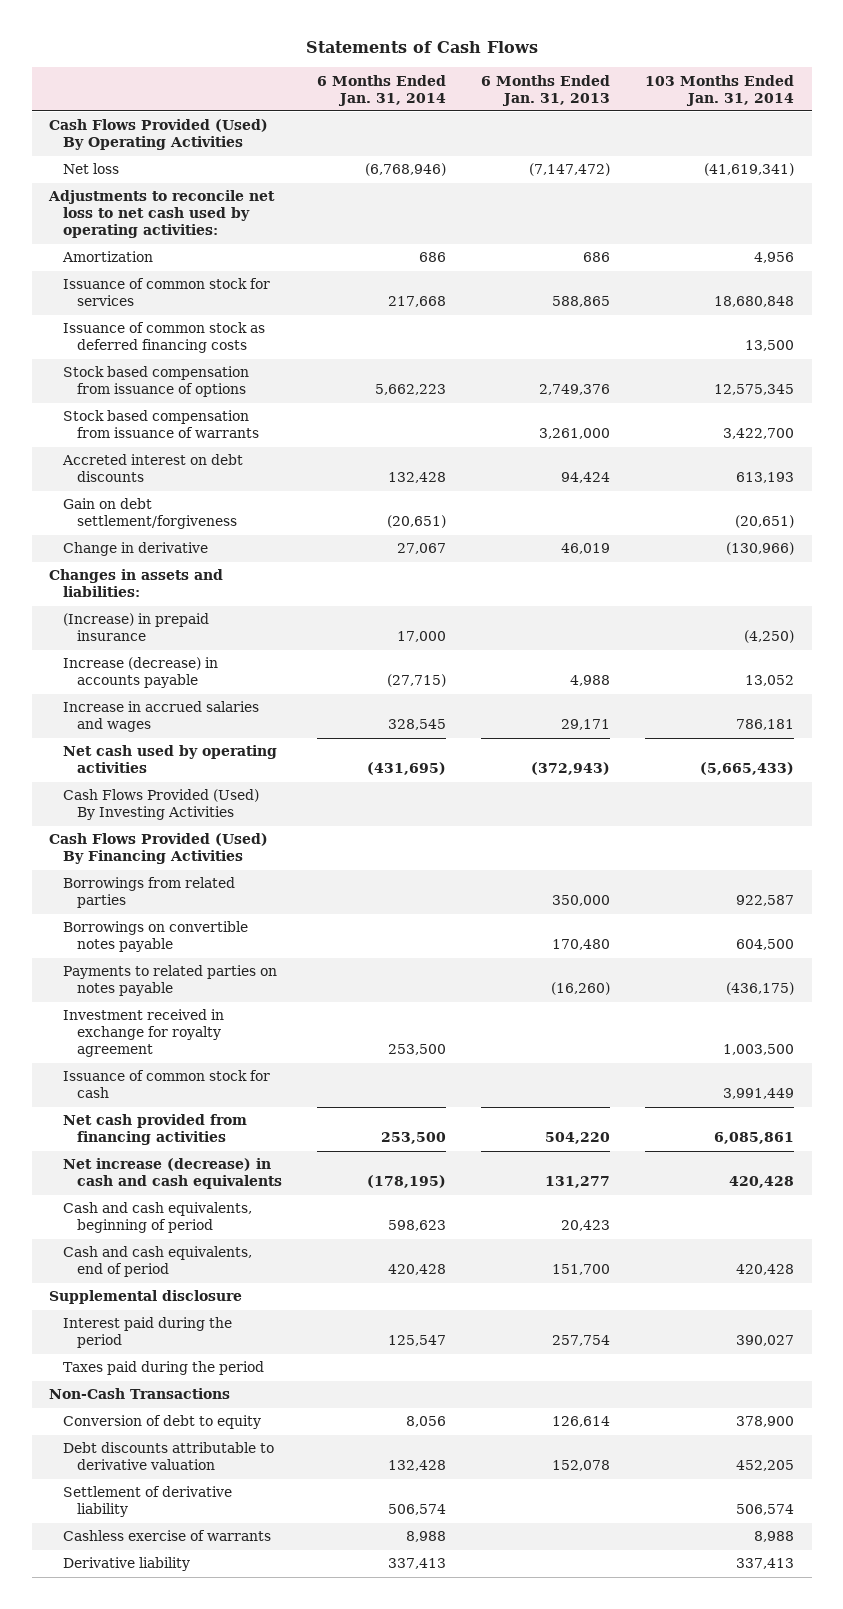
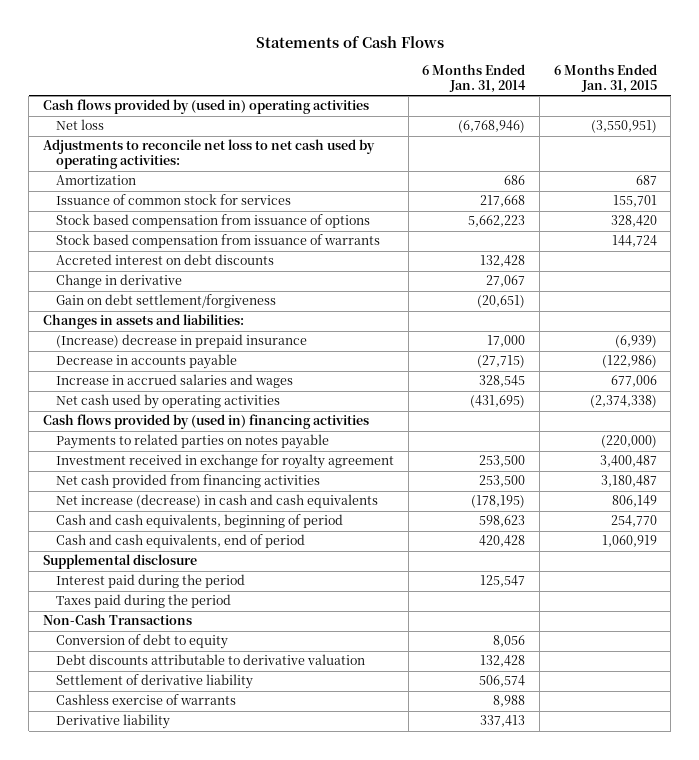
[480,74,610,106] 6 Months Ended Jan. 31, 2013 -> none
[644,74,794,106] 103 Months Ended Jan. 31, 2014 -> none
none -> [553,64,657,94] 6 Months Ended Jan. 31, 2015
[49,119,269,151] Cash Flows Provided (Used) By Operating Activities -> [42,99,369,115] Cash flows provided by (used in) operating activities
[62,322,265,354] Issuance of common stock as deferred financing costs -> none
[62,498,237,530] Gain on debt settlement/forgiveness -> [56,294,277,309] Gain on debt settlement/forgiveness
[62,613,209,642] (Increase) in prepaid insurance -> [56,334,308,349] (Increase) decrease in prepaid insurance
[62,657,218,689] Increase (decrease) in accounts payable -> [56,354,238,370] Decrease in accounts payable
[62,789,259,821] Cash Flows Provided (Used) By Investing Activities -> none
[62,877,235,909] Borrowings from related parties -> none
[62,921,248,953] Borrowings on convertible notes payable -> none
[49,833,269,865] Cash Flows Provided (Used) By Financing Activities -> [42,414,369,430] Cash flows provided by (used in) financing activities
[62,1070,270,1099] Issuance of common stock for cash -> none

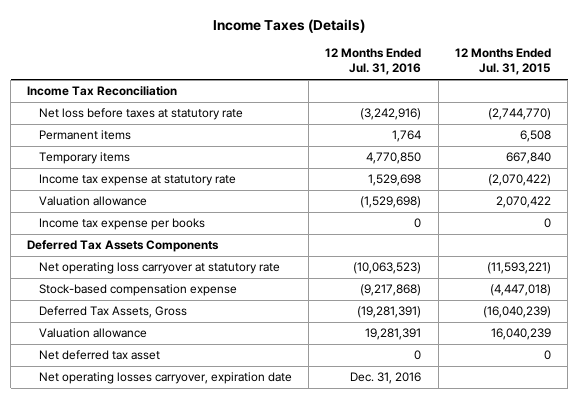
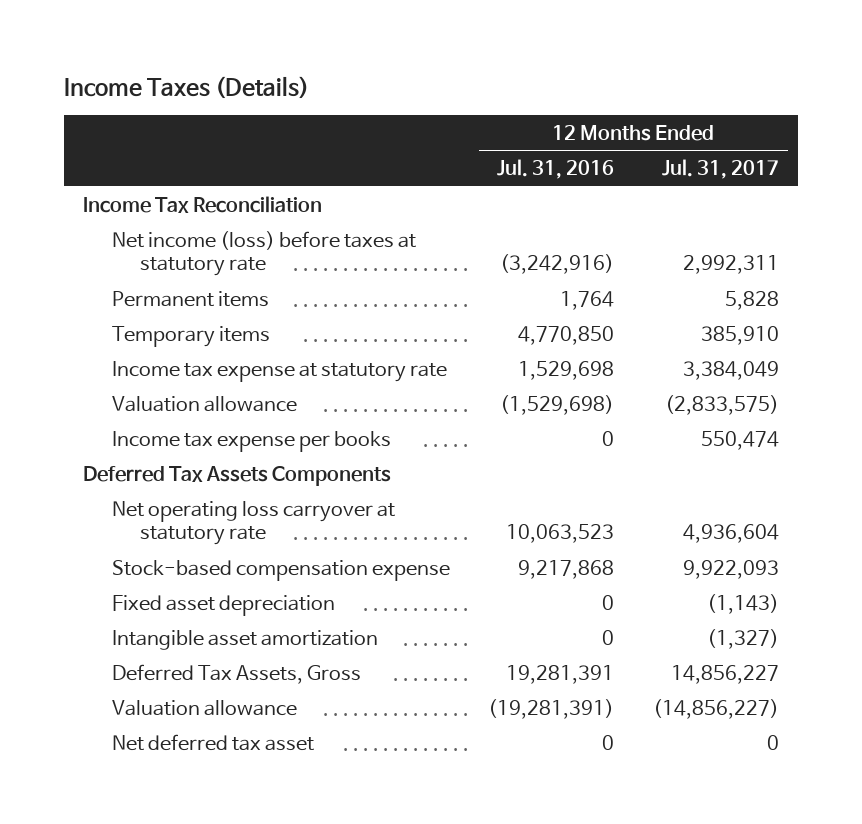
[454,48,551,76] 12 Months Ended Jul. 31, 2015 -> none
none -> [661,159,779,180] Jul. 31, 2017
[38,108,243,121] Net loss before taxes at statutory rate -> [111,230,416,277] Net income (loss) before taxes at statutory rate
[353,262,422,275] (10,063,523) -> [506,524,615,544] 10,063,523
[360,284,422,297] (9,217,868) -> [518,559,615,579] 9,217,868
none -> [111,594,335,616] Fixed asset depreciation
none -> [111,629,378,650] Intangible asset amortization
[357,306,422,319] (19,281,391) -> [506,664,615,684] 19,281,391
[365,328,422,341] 19,281,391 -> [488,698,615,719] (19,281,391)
[38,372,292,385] Net operating losses carryover, expiration date -> none

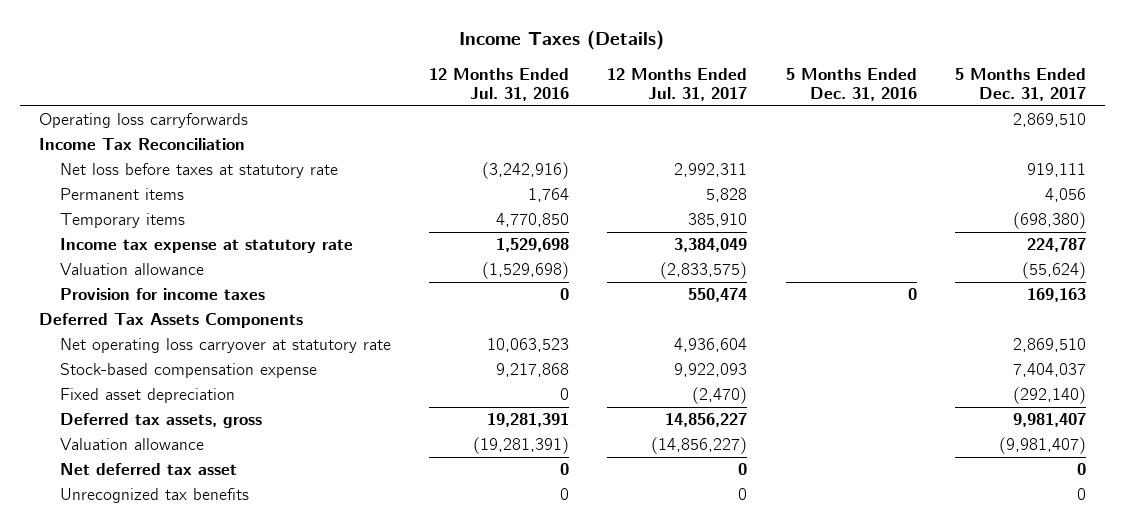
none -> [785,67,917,101] 5 Months Ended Dec. 31, 2016
none -> [954,67,1086,101] 5 Months Ended Dec. 31, 2017
none -> [38,112,248,128] Operating loss carryforwards
[111,230,416,277] Net income (loss) before taxes at statutory rate -> [59,162,338,178] Net loss before taxes at statutory rate
[111,430,391,452] Income tax expense per books -> [59,287,265,300] Provision for income taxes
[111,629,378,650] Intangible asset amortization -> none
[706,593,779,614] (1,143) -> [692,386,748,404] (2,470)
[111,663,361,684] Deferred Tax Assets, Gross -> [59,412,262,428] Deferred tax assets, gross
none -> [59,487,249,503] Unrecognized tax benefits

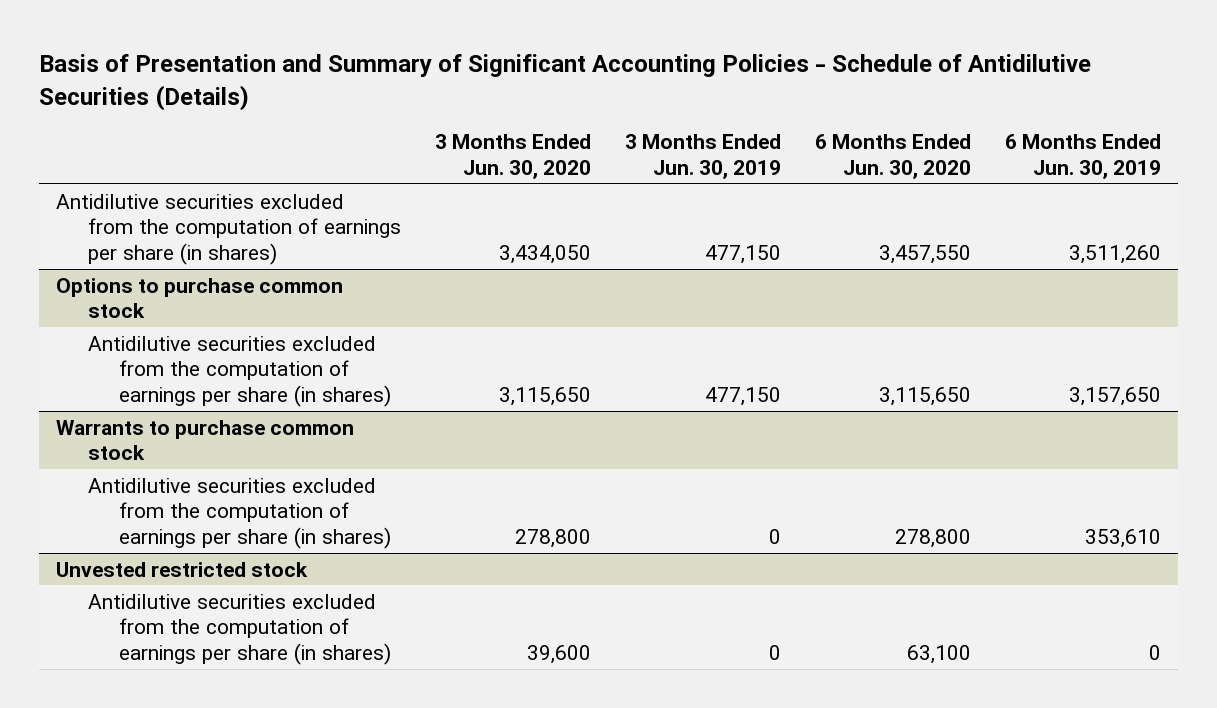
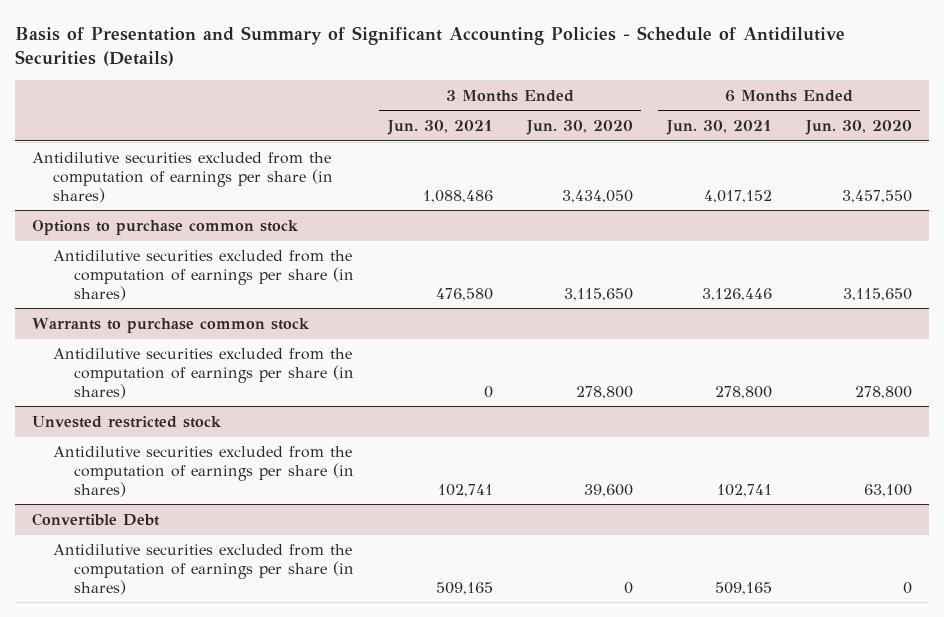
[624,134,781,179] 3 Months Ended Jun. 30, 2019 -> none
[1005,134,1162,179] 6 Months Ended Jun. 30, 2019 -> none
none -> [386,120,493,136] Jun. 30, 2021
none -> [665,120,772,136] Jun. 30, 2021
none -> [32,512,161,526] Convertible Debt
none -> [53,543,354,595] Antidilutive securities excluded from the computation of earnings per share (in shares)

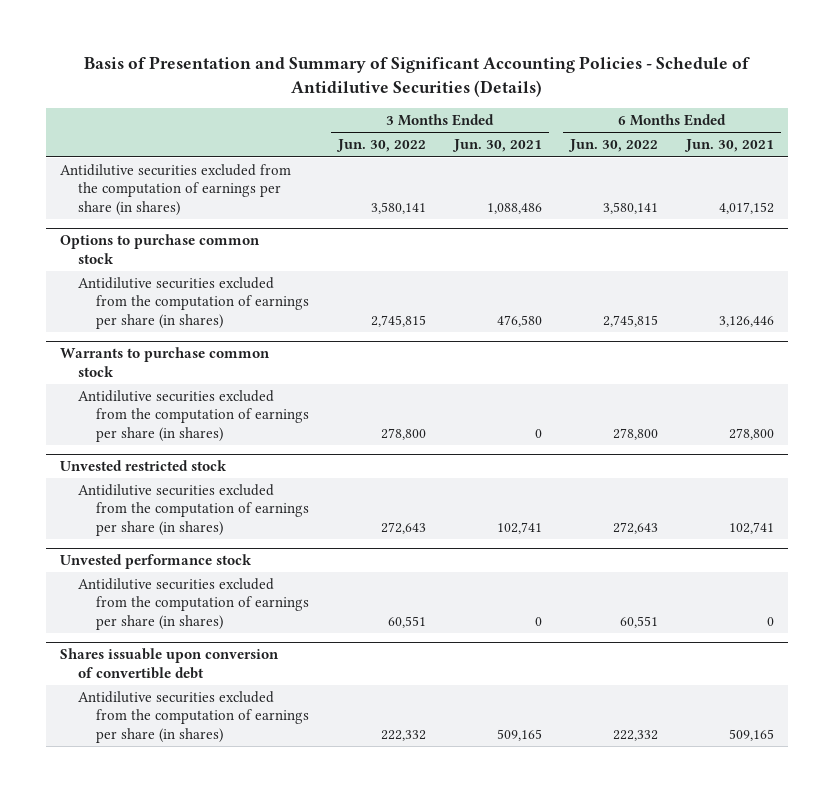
[525,120,633,136] Jun. 30, 2020 -> none
[804,120,912,136] Jun. 30, 2020 -> none
none -> [335,139,426,153] Jun. 30, 2022
none -> [568,139,659,153] Jun. 30, 2022
none -> [59,554,252,570] Unvested performance stock
none -> [78,578,310,630] Antidilutive securities excluded from the computation of earnings per share (in shares)
[32,512,161,526] Convertible Debt -> [59,648,279,679] Shares issuable upon conversion of convertible debt

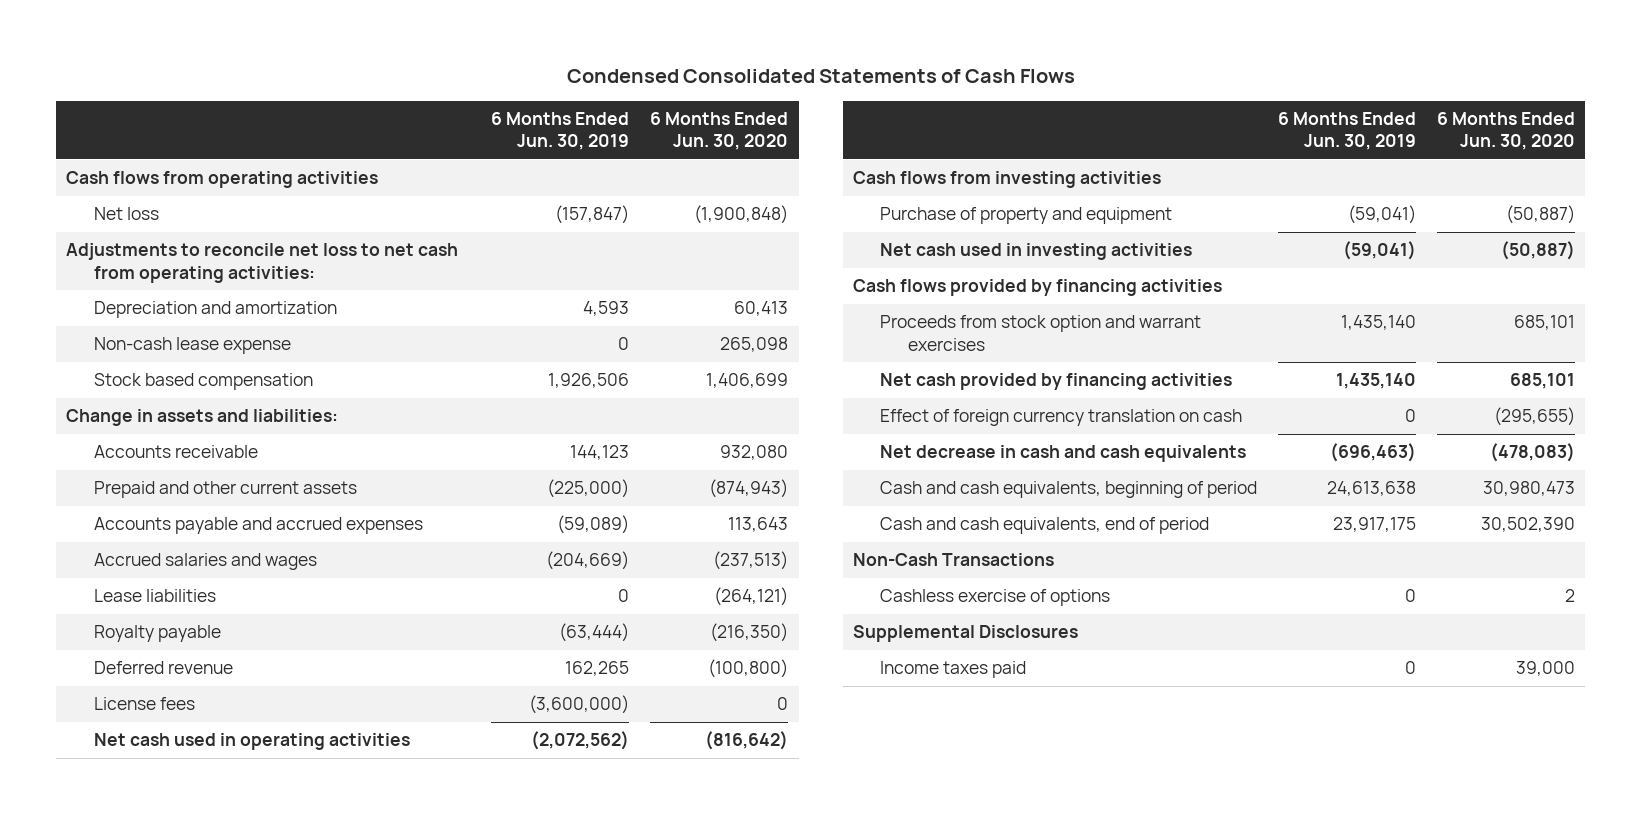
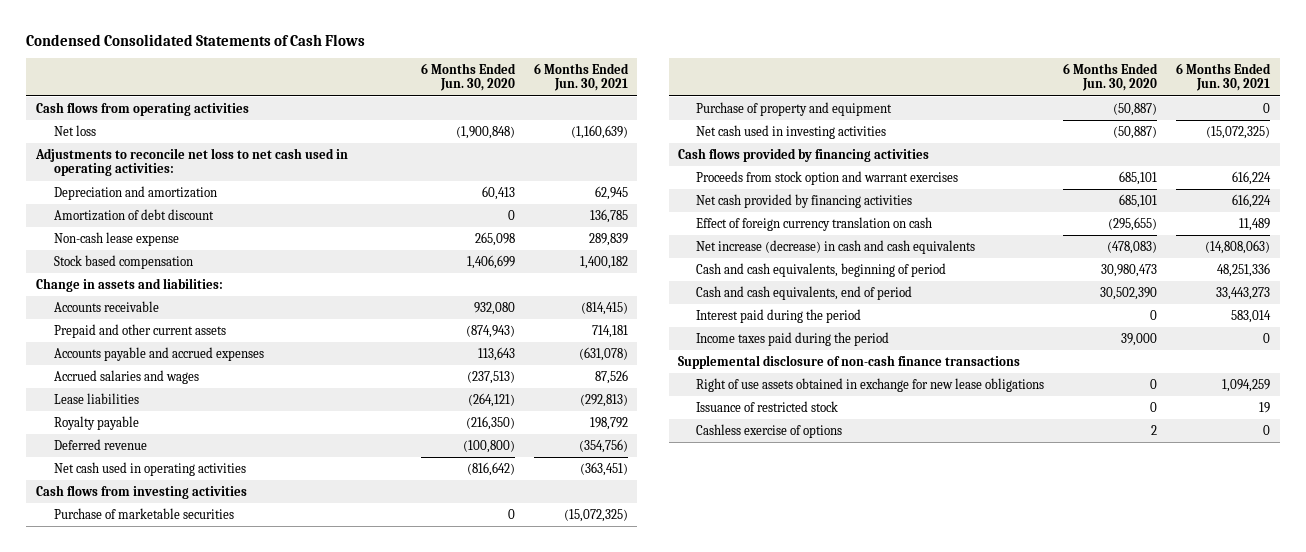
[491,111,630,151] 6 Months Ended Jun. 30, 2019 -> none
none -> [533,62,629,92] 6 Months Ended Jun. 30, 2021
[66,243,459,283] Adjustments to reconcile net loss to net cash from operating activities: -> [34,147,348,177] Adjustments to reconcile net loss to net cash used in operating activities:
none -> [53,208,214,221] Amortization of debt discount
[93,697,195,711] License fees -> none
none -> [53,507,234,519] Purchase of marketable securities
[880,445,1247,463] Net decrease in cash and cash equivalents -> [696,239,976,254] Net increase (decrease) in cash and cash equivalents
none -> [696,308,862,323] Interest paid during the period
none -> [696,331,890,346] Income taxes paid during the period
[852,553,1054,567] Non-Cash Transactions -> [678,354,1021,369] Supplemental disclosure of non-cash finance transactions
none -> [696,377,1045,392] Right of use assets obtained in exchange for new lease obligations
none -> [696,400,839,412] Issuance of restricted stock
[852,625,1078,643] Supplemental Disclosures -> none
[880,661,1027,679] Income taxes paid -> none

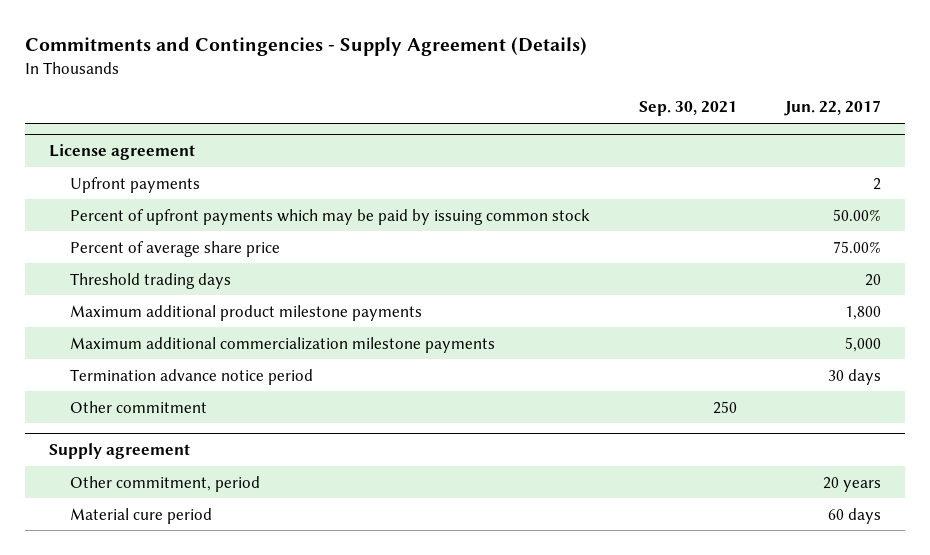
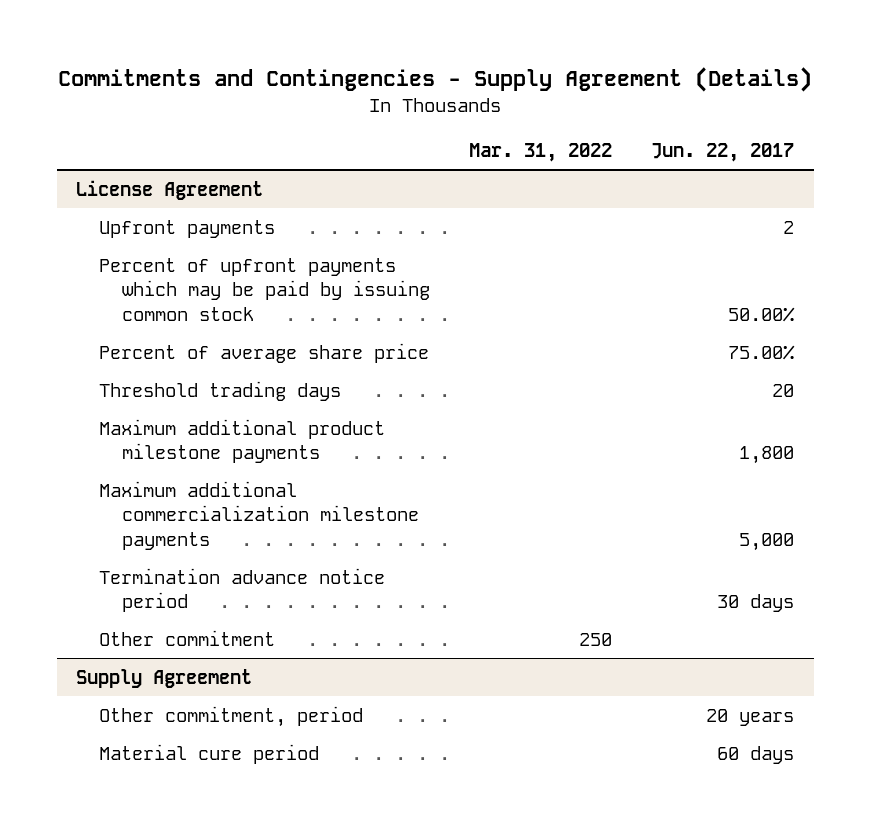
[638,101,737,117] Sep. 30, 2021 -> none
none -> [469,142,613,162] Mar. 31, 2022
[48,144,195,161] License agreement -> [76,179,264,200] License Agreement
[48,443,190,460] Supply agreement -> [76,668,253,688] Supply Agreement

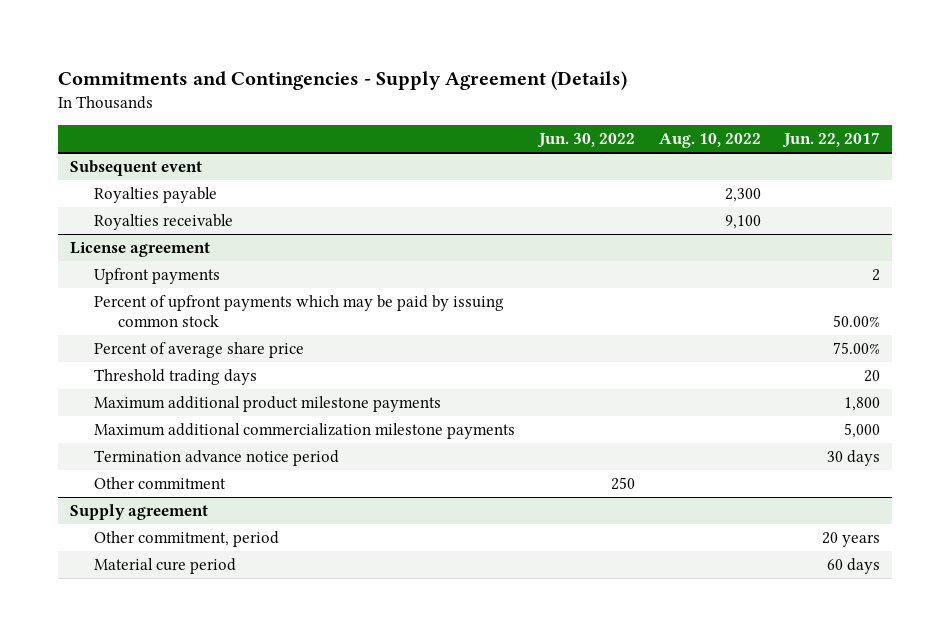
[469,142,613,162] Mar. 31, 2022 -> none
none -> [536,133,635,149] Jun. 30, 2022
none -> [658,133,761,149] Aug. 10, 2022
none -> [70,160,203,177] Subsequent event
none -> [93,187,217,204] Royalties payable
none -> [93,214,233,231] Royalties receivable
[76,179,264,200] License Agreement -> [70,242,211,258] License agreement
[76,668,253,688] Supply Agreement -> [70,504,209,521] Supply agreement

